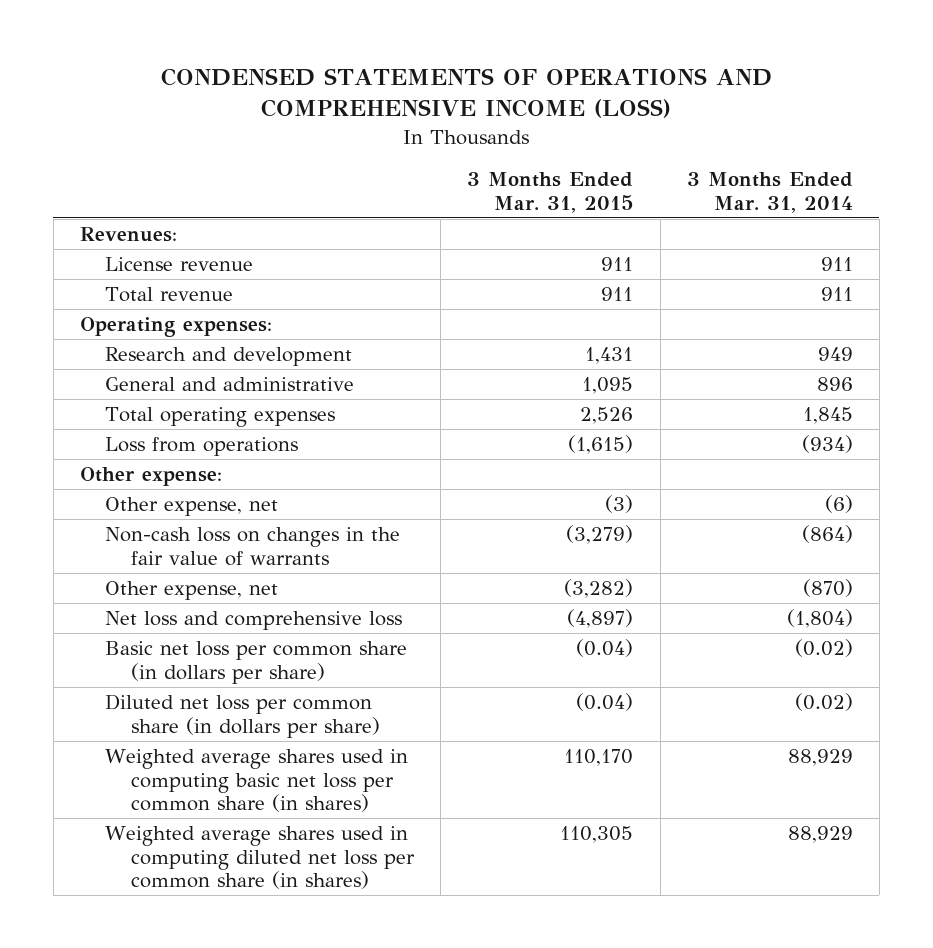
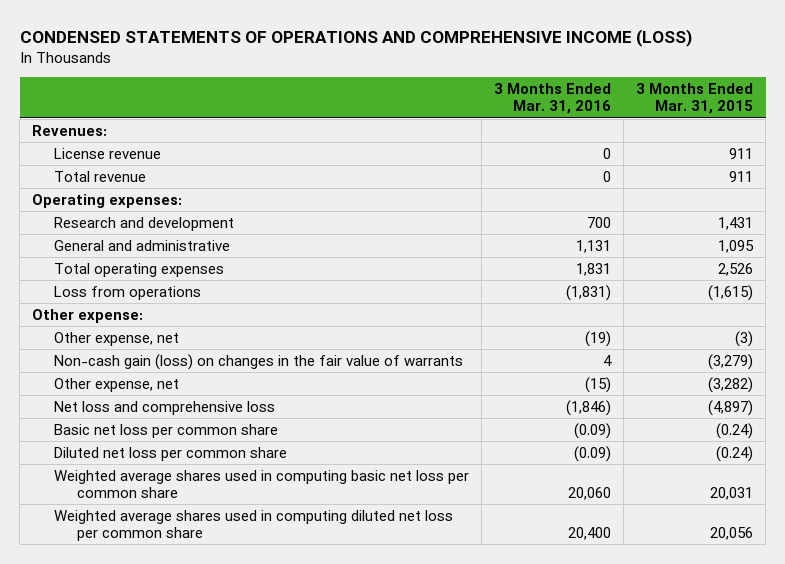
[686,172,853,213] 3 Months Ended Mar. 31, 2014 -> none
none -> [494,83,612,115] 3 Months Ended Mar. 31, 2016
[105,527,401,566] Non-cash loss on changes in the fair value of warrants -> [54,353,464,370] Non-cash gain (loss) on changes in the fair value of warrants
[105,641,408,684] Basic net loss per common share (in dollars per share) -> [54,423,279,438] Basic net loss per common share
[576,639,634,658] (0.04) -> [716,422,754,439] (0.24)
[105,694,380,738] Diluted net loss per common share (in dollars per share) -> [54,446,288,461] Diluted net loss per common share
[576,693,634,712] (0.04) -> [716,445,754,462] (0.24)
[105,749,409,813] Weighted average shares used in computing basic net loss per common share (in shares) -> [54,469,470,498] Weighted average shares used in computing basic net loss per common share
[564,749,634,767] 110,170 -> [710,486,754,500] 20,031
[105,826,415,890] Weighted average shares used in computing diluted net loss per common share (in shares) -> [54,509,454,541] Weighted average shares used in computing diluted net loss per common share
[560,826,634,844] 110,305 -> [710,526,754,540] 20,056

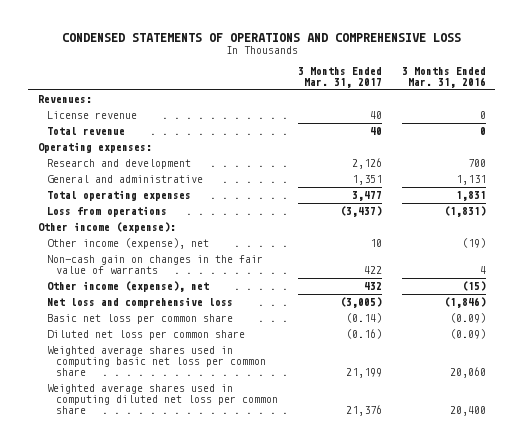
[19,28,692,47] CONDENSED STATEMENTS OF OPERATIONS AND COMPREHENSIVE INCOME (LOSS) -> [61,32,461,42] CONDENSED STATEMENTS OF OPERATIONS AND COMPREHENSIVE LOSS
[636,83,754,115] 3 Months Ended Mar. 31, 2015 -> none
none -> [297,67,382,89] 3 Months Ended Mar. 31, 2017
[32,308,144,323] Other expense: -> [37,221,176,233] Other income (expense):
[54,331,180,346] Other expense, net -> [46,237,209,249] Other income (expense), net
[54,353,464,370] Non-cash gain (loss) on changes in the fair value of warrants -> [46,254,263,275] Non-cash gain on changes in the fair value of warrants
[54,377,180,392] Other expense, net -> [46,280,209,292] Other income (expense), net

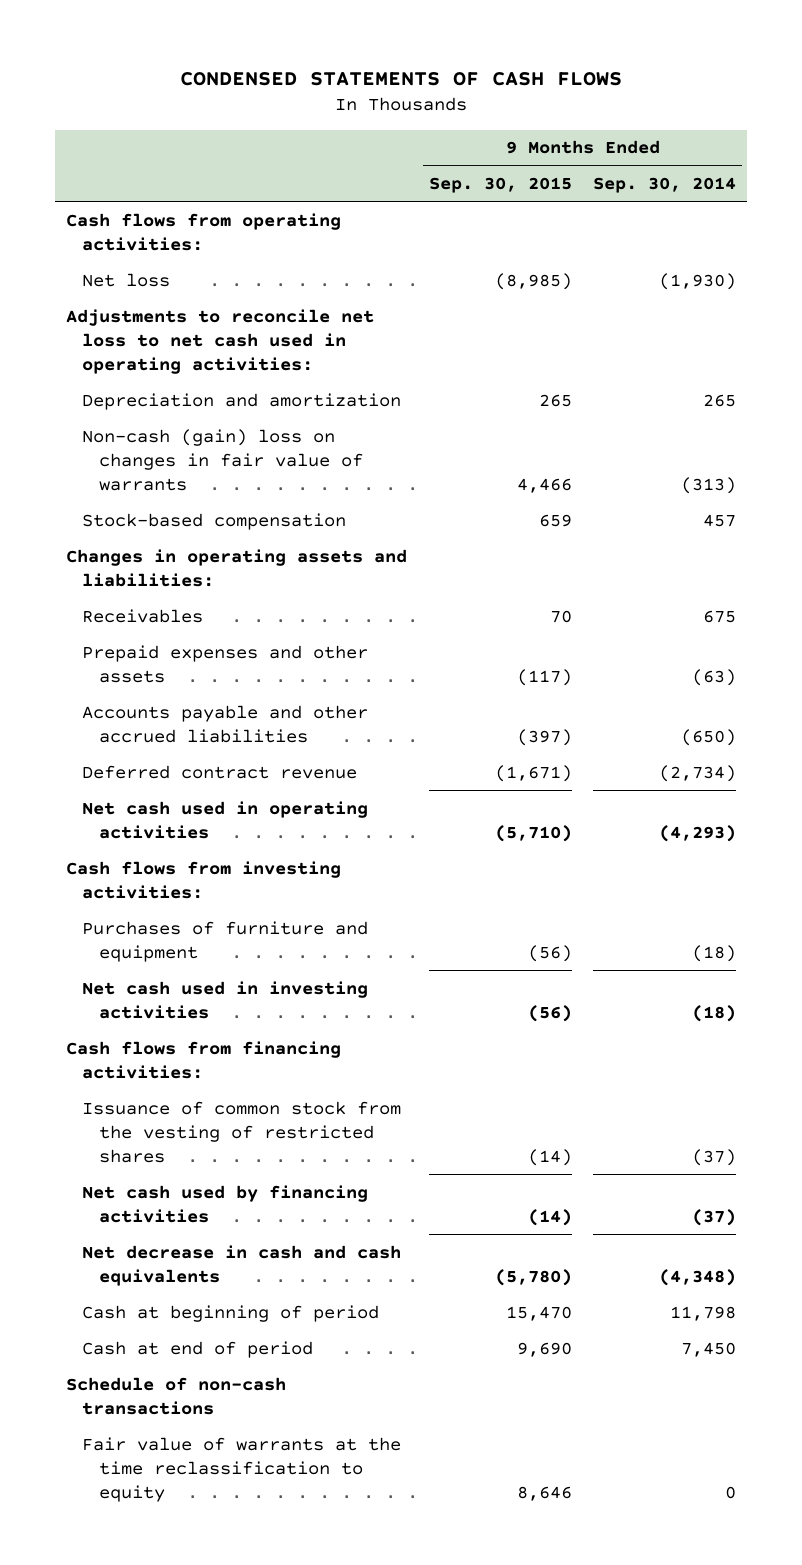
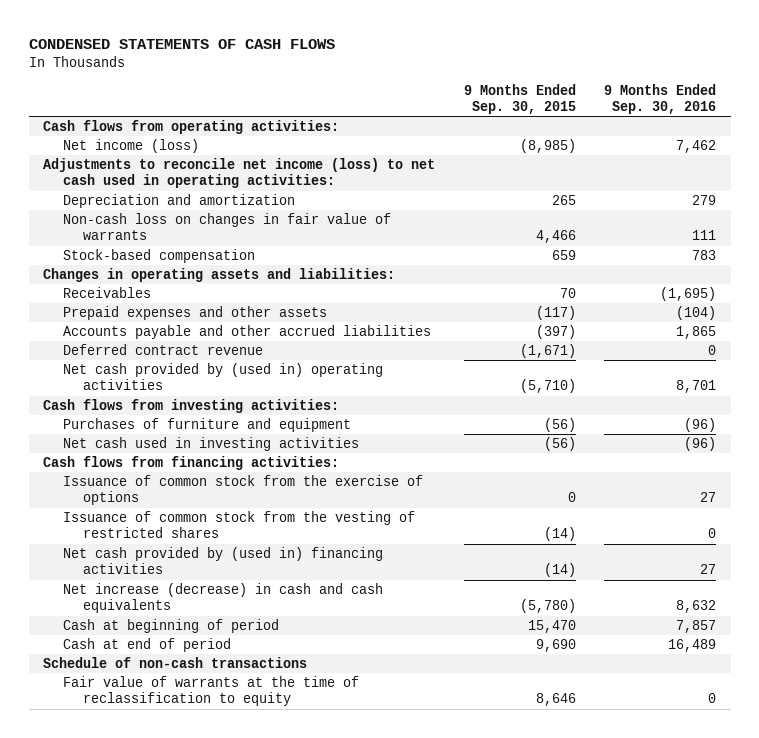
[593,176,737,193] Sep. 30, 2014 -> none
none -> [604,83,717,115] 9 Months Ended Sep. 30, 2016
[82,272,171,287] Net loss -> [63,139,200,154] Net income (loss)
[65,308,374,374] Adjustments to reconcile net loss to net cash used in operating activities: -> [43,158,436,189] Adjustments to reconcile net income (loss) to net cash used in operating activities:
[82,428,363,491] Non-cash (gain) loss on changes in fair value of warrants -> [63,213,392,241] Non-cash loss on changes in fair value of warrants
[82,800,369,839] Net cash used in operating activities -> [63,363,384,391] Net cash provided by (used in) operating activities
none -> [63,475,424,506] Issuance of common stock from the exercise of options
[82,1184,369,1223] Net cash used by financing activities -> [63,547,384,575] Net cash provided by (used in) financing activities
[82,1244,402,1286] Net decrease in cash and cash equivalents -> [63,583,384,614] Net increase (decrease) in cash and cash equivalents
[82,1436,402,1502] Fair value of warrants at the time reclassification to equity -> [63,676,360,707] Fair value of warrants at the time of reclassification to equity

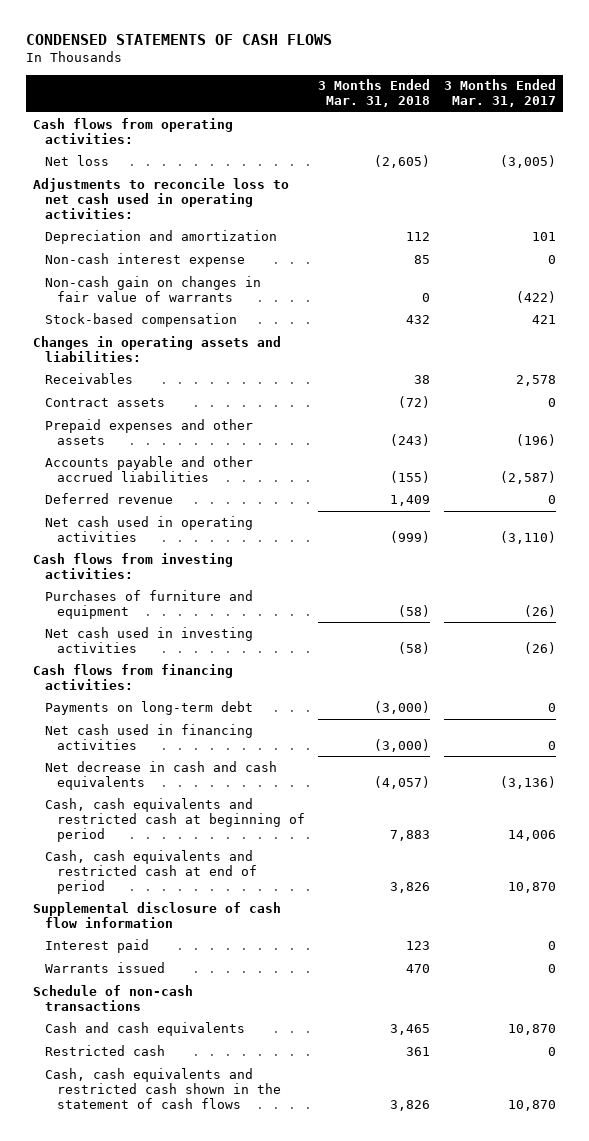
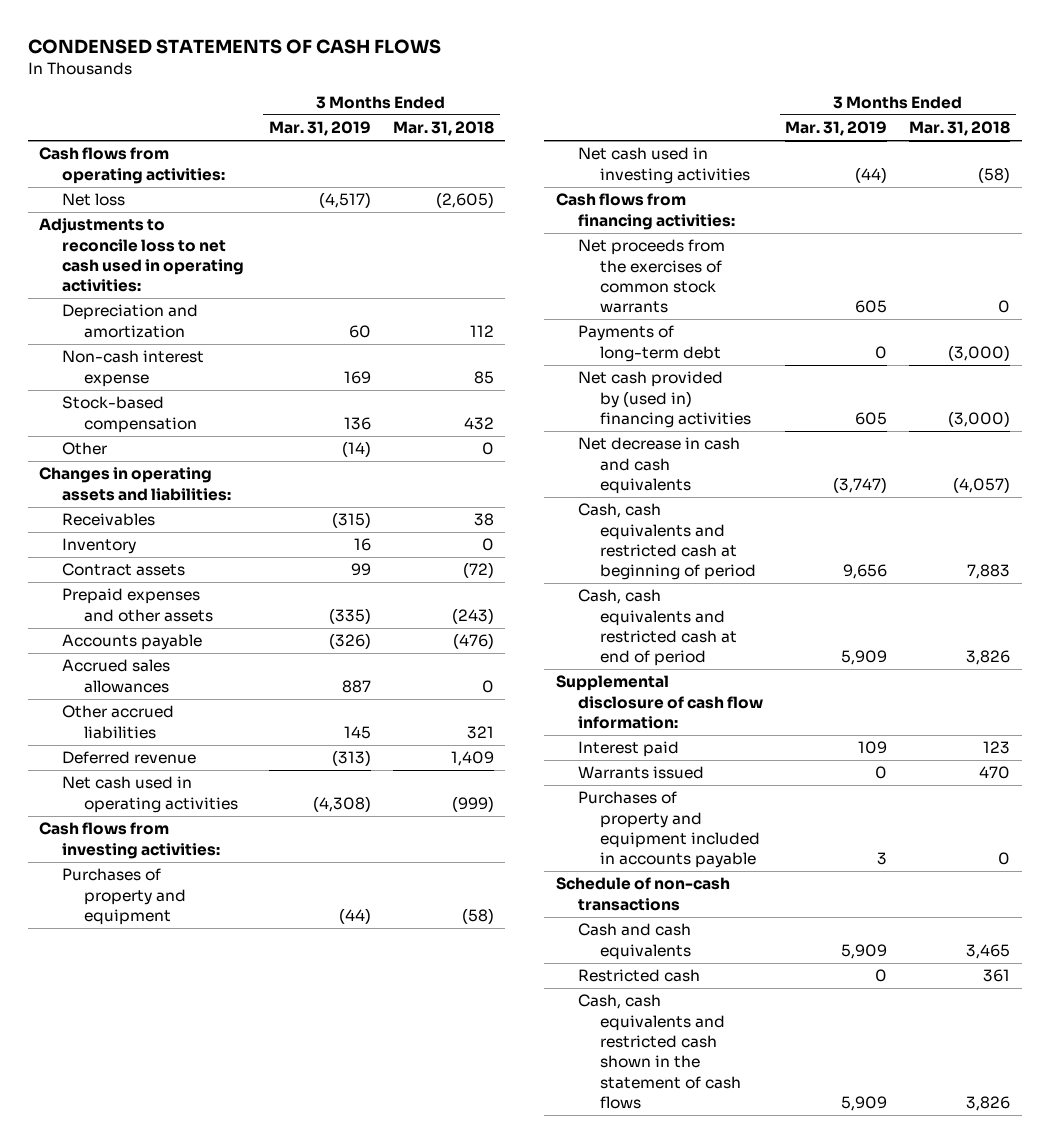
[444,79,557,108] 3 Months Ended Mar. 31, 2017 -> none
none -> [268,121,371,137] Mar. 31, 2019
[44,275,261,302] Non-cash gain on changes in fair value of warrants -> none
none -> [61,442,107,456] Other
none -> [61,538,136,555] Inventory
[44,455,253,482] Accounts payable and other accrued liabilities -> [61,634,202,651] Accounts payable
[390,470,431,483] (155) -> [453,633,495,650] (476)
none -> [61,659,170,693] Accrued sales allowances
none -> [61,705,174,739] Other accrued liabilities
[44,589,253,619] Purchases of furniture and equipment -> [61,868,186,926] Purchases of property and equipment
none -> [577,239,725,314] Net proceeds from the exercises of common stock warrants
[44,700,253,715] Payments on long-term debt -> [577,325,722,362] Payments of long-term debt
[44,723,253,750] Net cash used in financing activities -> [577,371,752,429] Net cash provided by (used in) financing activities
[32,901,281,928] Supplemental disclosure of cash flow information -> [555,675,763,730] Supplemental disclosure of cash flow information:
none -> [577,791,761,869] Purchases of property and equipment included in accounts payable

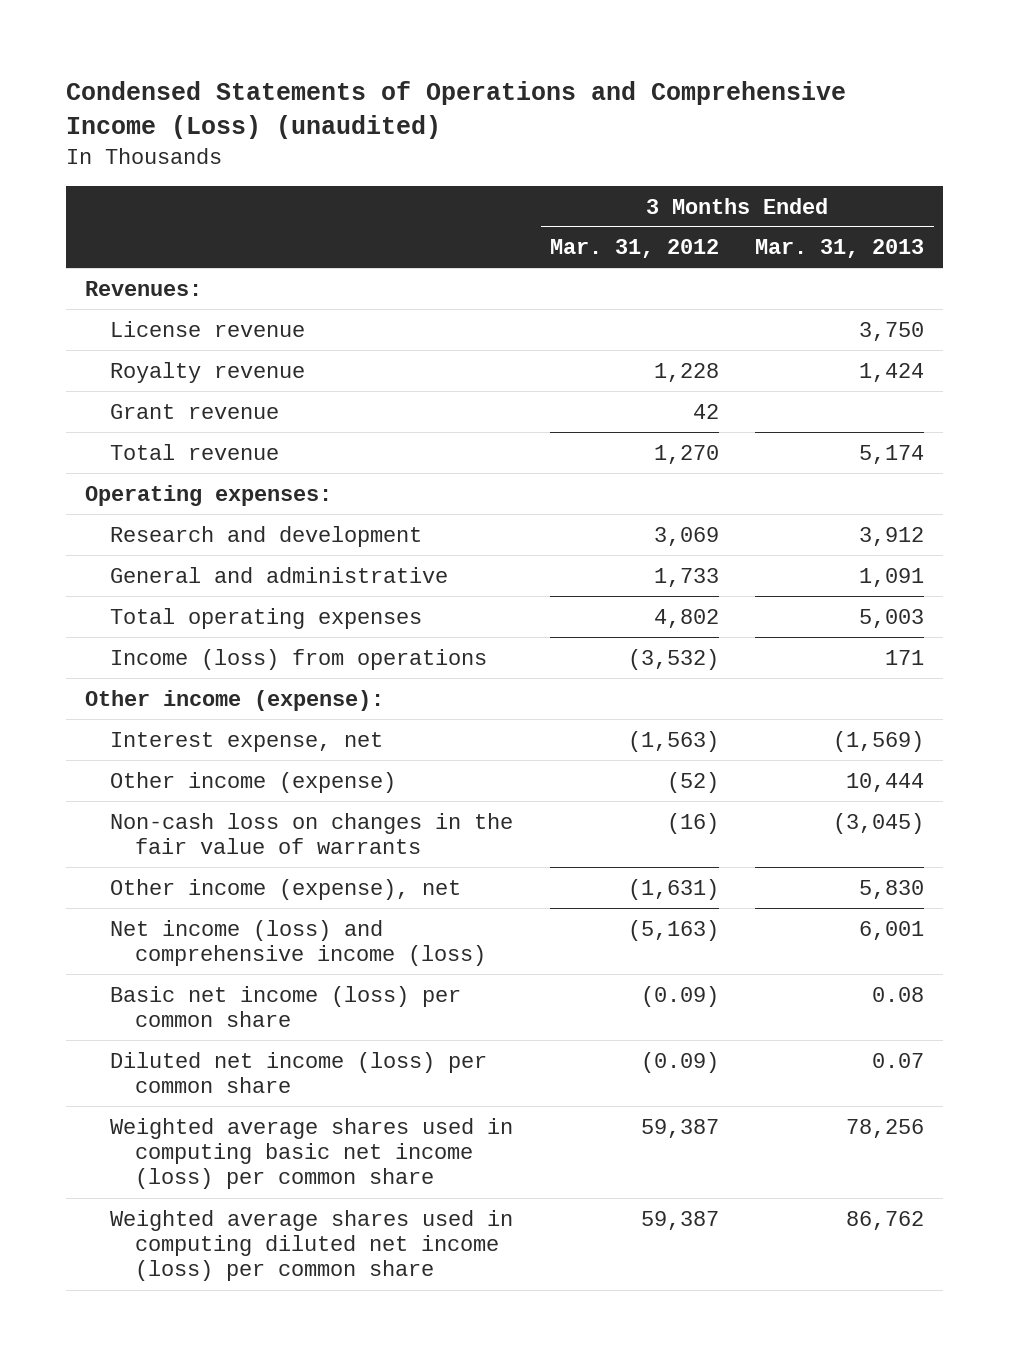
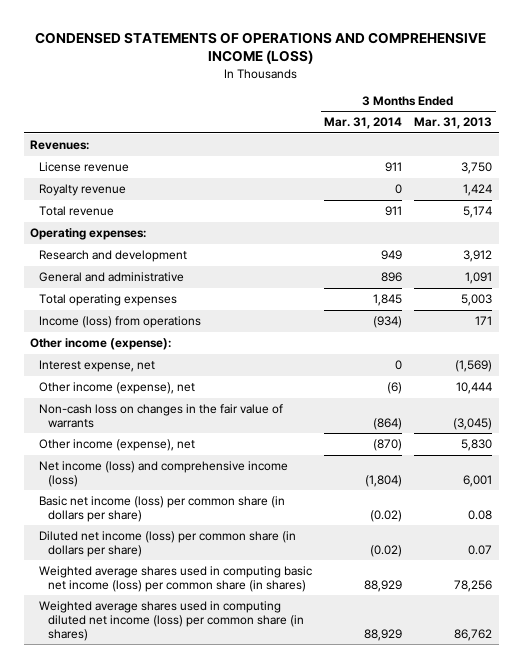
[66,81,847,140] Condensed Statements of Operations and Comprehensive Income (Loss) (unaudited) -> [35,31,487,65] CONDENSED STATEMENTS OF OPERATIONS AND COMPREHENSIVE INCOME (LOSS)
[549,239,719,259] Mar. 31, 2012 -> none
none -> [324,117,403,130] Mar. 31, 2014
[110,403,280,419] Grant revenue -> none
[110,771,397,793] Other income (expense) -> [39,382,196,395] Other income (expense), net
[110,985,462,1027] Basic net income (loss) per common share -> [39,496,286,522] Basic net income (loss) per common share (in dollars per share)
[110,1051,488,1093] Diluted net income (loss) per common share -> [39,531,297,557] Diluted net income (loss) per common share (in dollars per share)
[110,1117,514,1190] Weighted average shares used in computing basic net income (loss) per common share -> [39,566,313,592] Weighted average shares used in computing basic net income (loss) per common share (in shares)
[110,1209,514,1282] Weighted average shares used in computing diluted net income (loss) per common share -> [39,601,305,641] Weighted average shares used in computing diluted net income (loss) per common share (in shares)

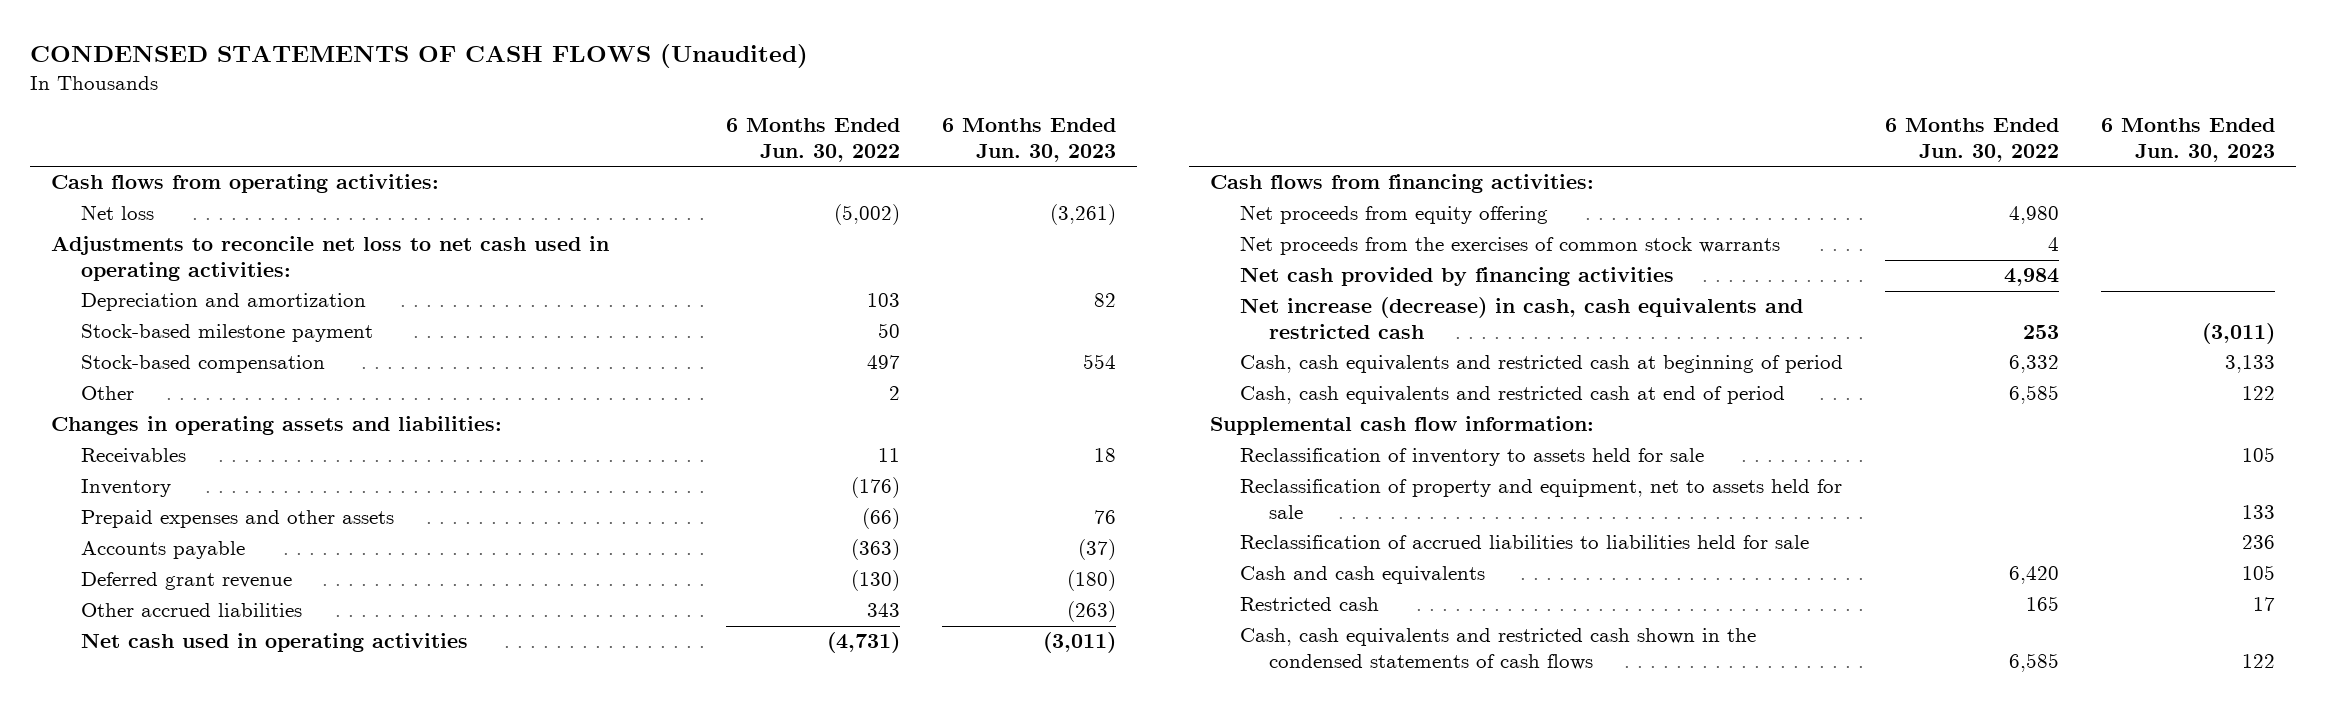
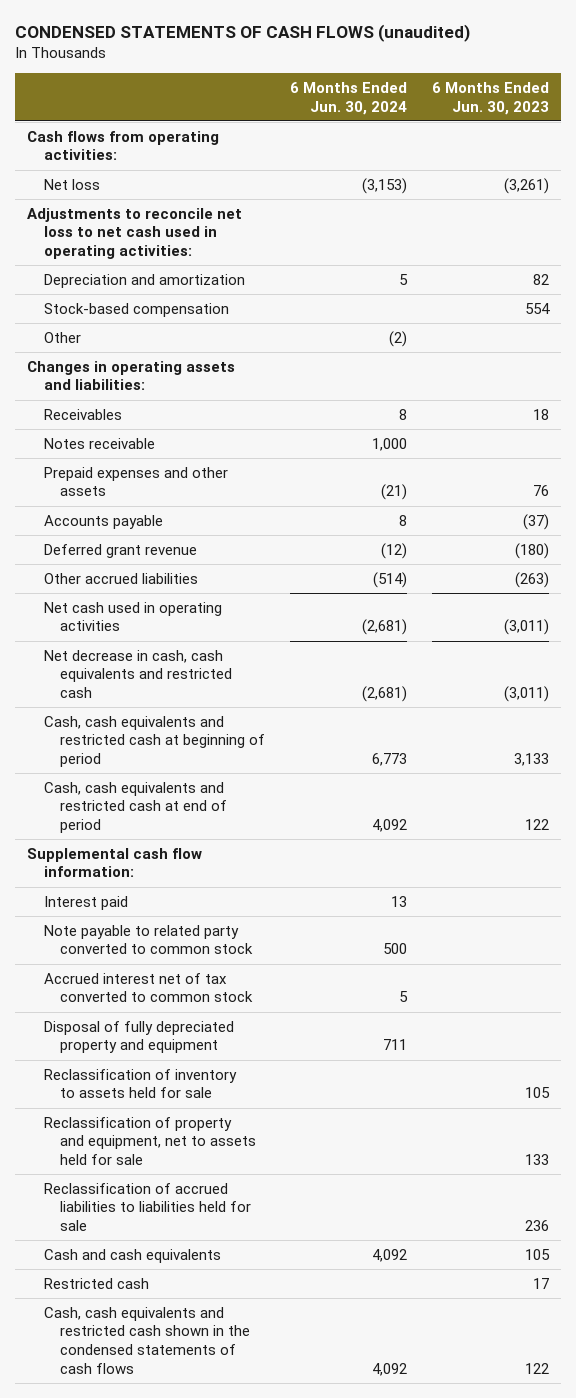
[29,43,808,68] CONDENSED STATEMENTS OF CASH FLOWS (Unaudited) -> [14,24,470,43] CONDENSED STATEMENTS OF CASH FLOWS (unaudited)
[726,118,901,163] 6 Months Ended Jun. 30, 2022 -> none
none -> [290,82,408,115] 6 Months Ended Jun. 30, 2024
[80,324,373,343] Stock-based milestone payment -> none
[80,479,171,498] Inventory -> none
none -> [43,437,155,449] Notes receivable
[1209,174,1594,194] Cash flows from financing activities: -> none
[1239,205,1548,225] Net proceeds from equity offering -> none
[1239,236,1780,256] Net proceeds from the exercises of common stock warrants -> none
[1239,267,1674,287] Net cash provided by financing activities -> none
[1239,297,1803,340] Net increase (decrease) in cash, cash equivalents and restricted cash -> [43,649,233,699] Net decrease in cash, cash equivalents and restricted cash
none -> [43,895,128,910] Interest paid
none -> [43,924,254,955] Note payable to related party converted to common stock
none -> [43,972,254,1003] Accrued interest net of tax converted to common stock
none -> [43,1020,234,1054] Disposal of fully depreciated property and equipment

